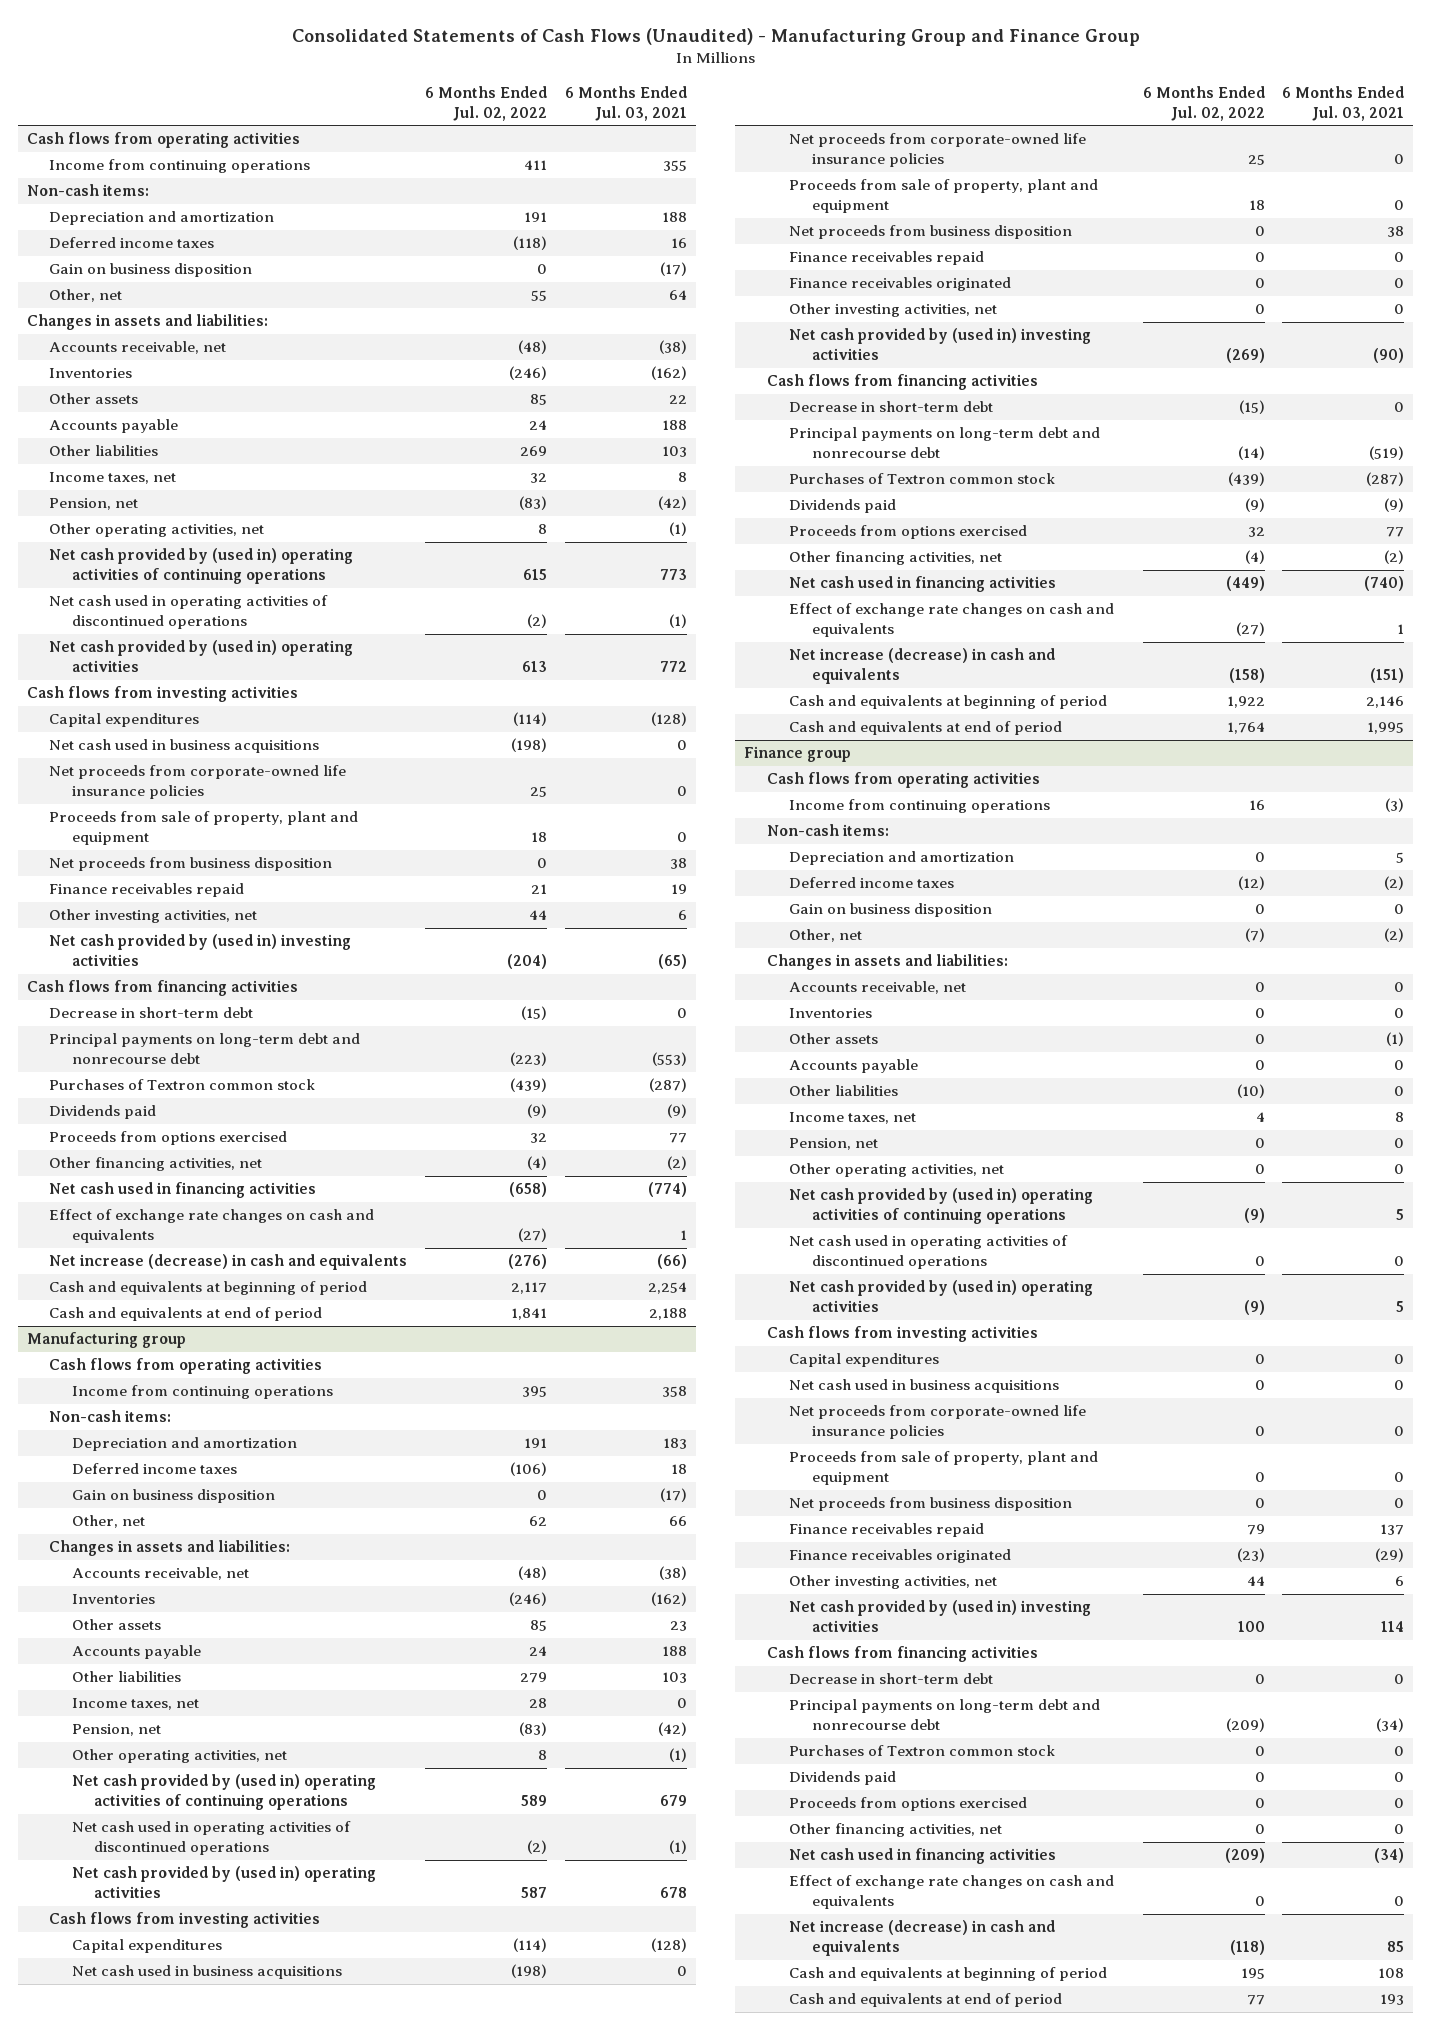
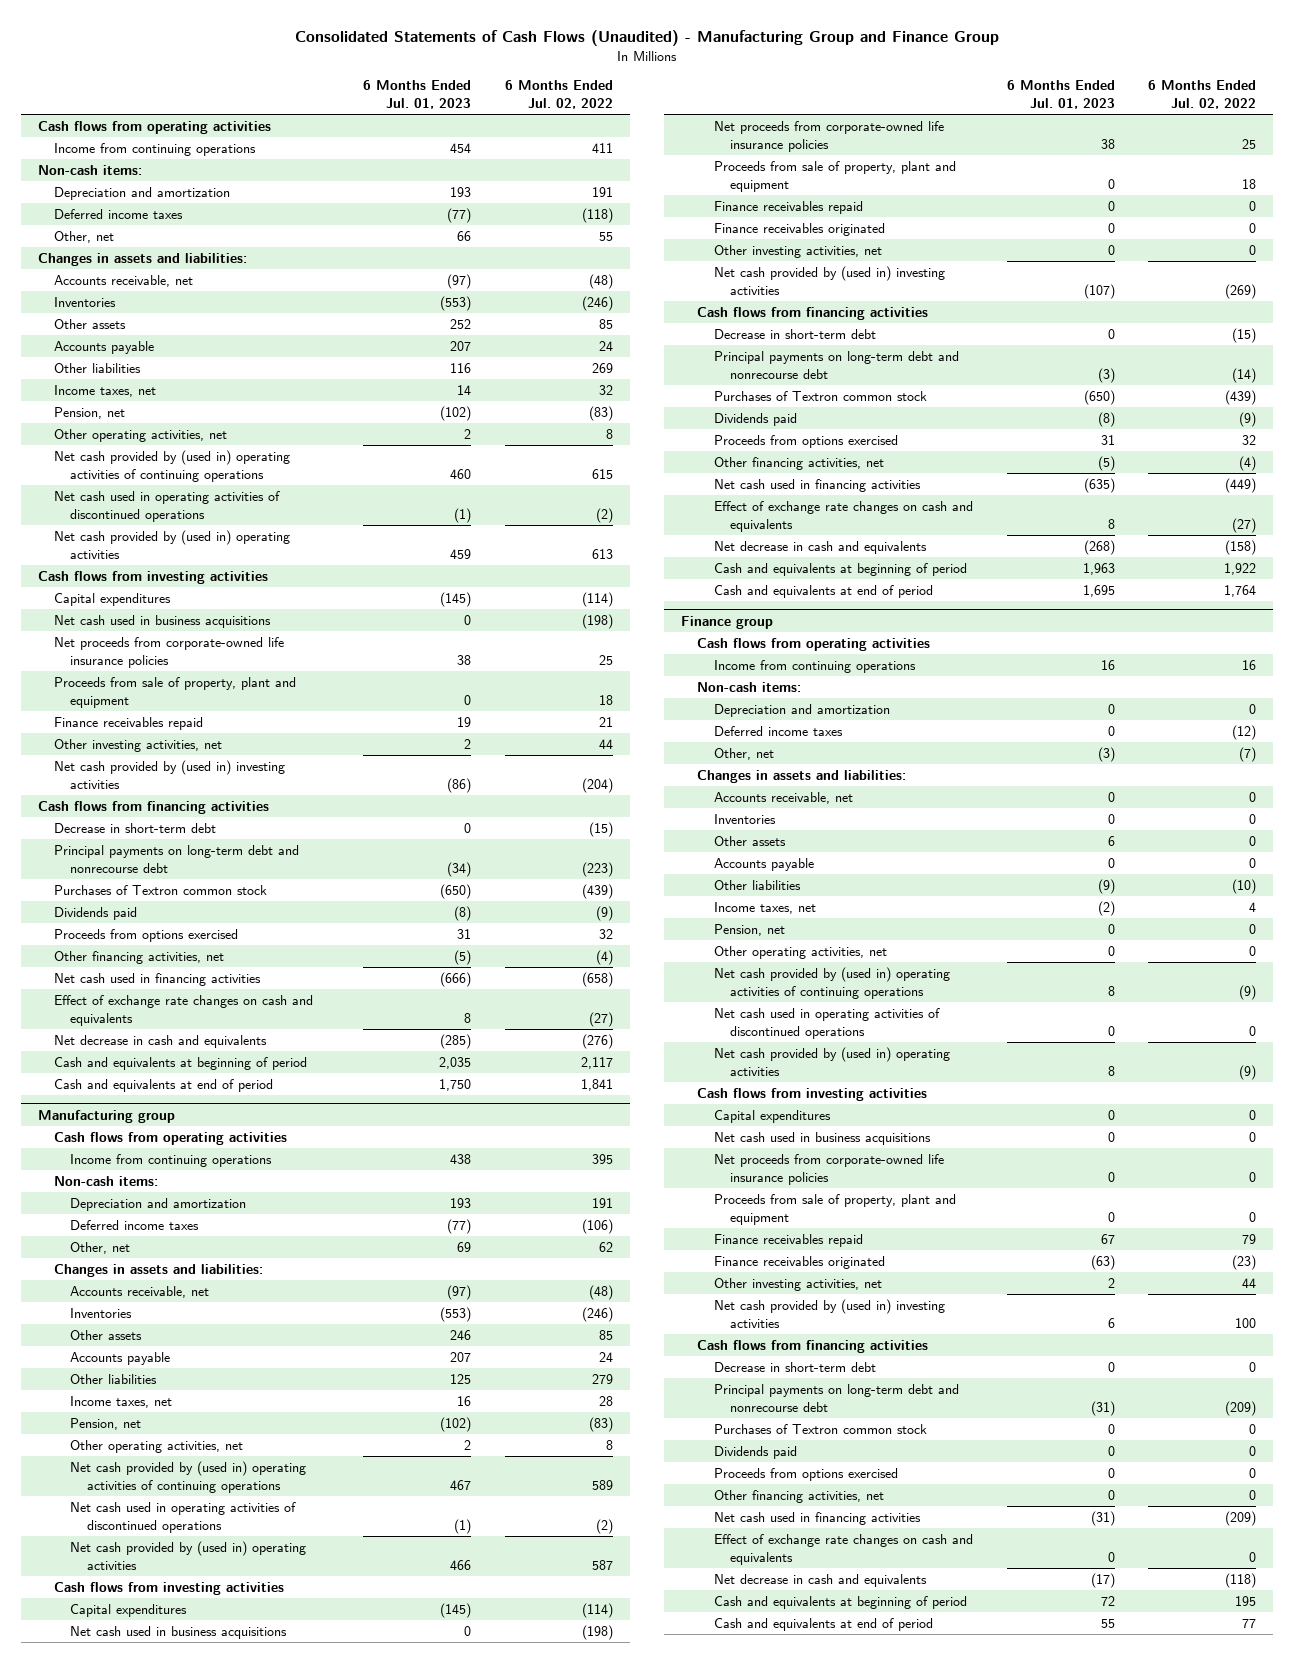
[565,85,688,121] 6 Months Ended Jul. 03, 2021 -> none
none -> [363,80,472,109] 6 Months Ended Jul. 01, 2023
[49,263,253,278] Gain on business disposition -> none
[49,857,333,872] Net proceeds from business disposition -> none
[49,1254,408,1271] Net increase (decrease) in cash and equivalents -> [54,1034,268,1048] Net decrease in cash and equivalents
[71,1489,275,1504] Gain on business disposition -> none
[789,225,1073,240] Net proceeds from business disposition -> none
[789,648,1056,685] Net increase (decrease) in cash and equivalents -> [713,540,927,554] Net decrease in cash and equivalents
[789,903,993,918] Gain on business disposition -> none
[789,1497,1073,1512] Net proceeds from business disposition -> none
[789,1920,1056,1957] Net increase (decrease) in cash and equivalents -> [713,1573,927,1587] Net decrease in cash and equivalents

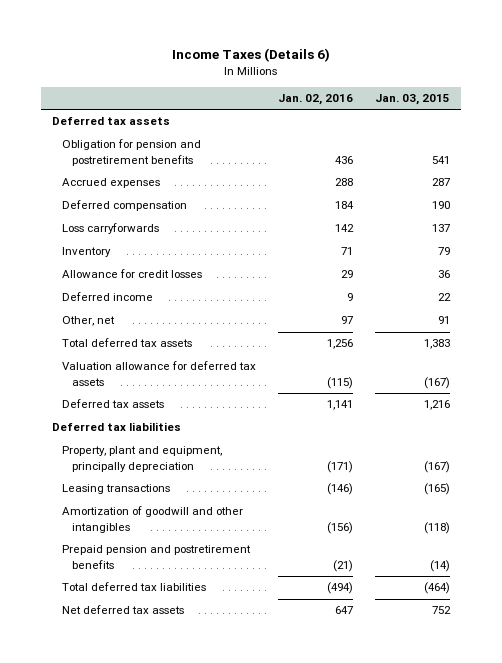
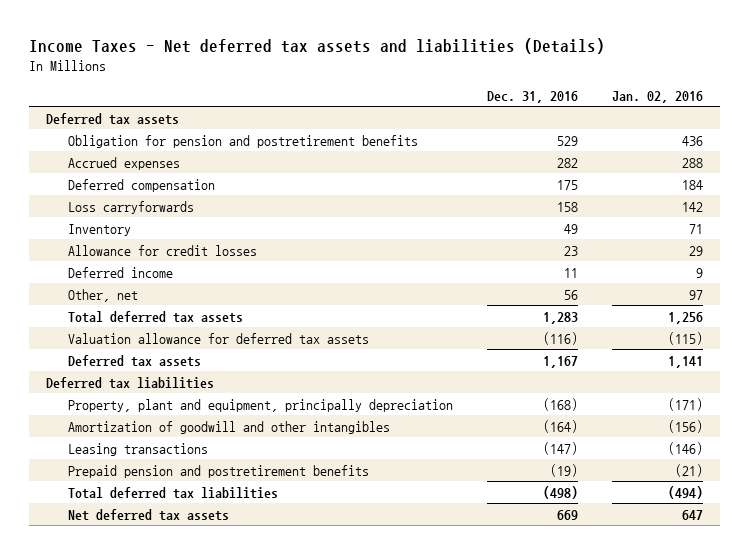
[172,48,331,63] Income Taxes (Details 6) -> [28,37,605,54] Income Taxes - Net deferred tax assets and liabilities (Details)
[375,94,451,106] Jan. 03, 2015 -> none
none -> [486,90,578,103] Dec. 31, 2016
[62,484,171,495] Leasing transactions -> [67,442,208,456] Leasing transactions

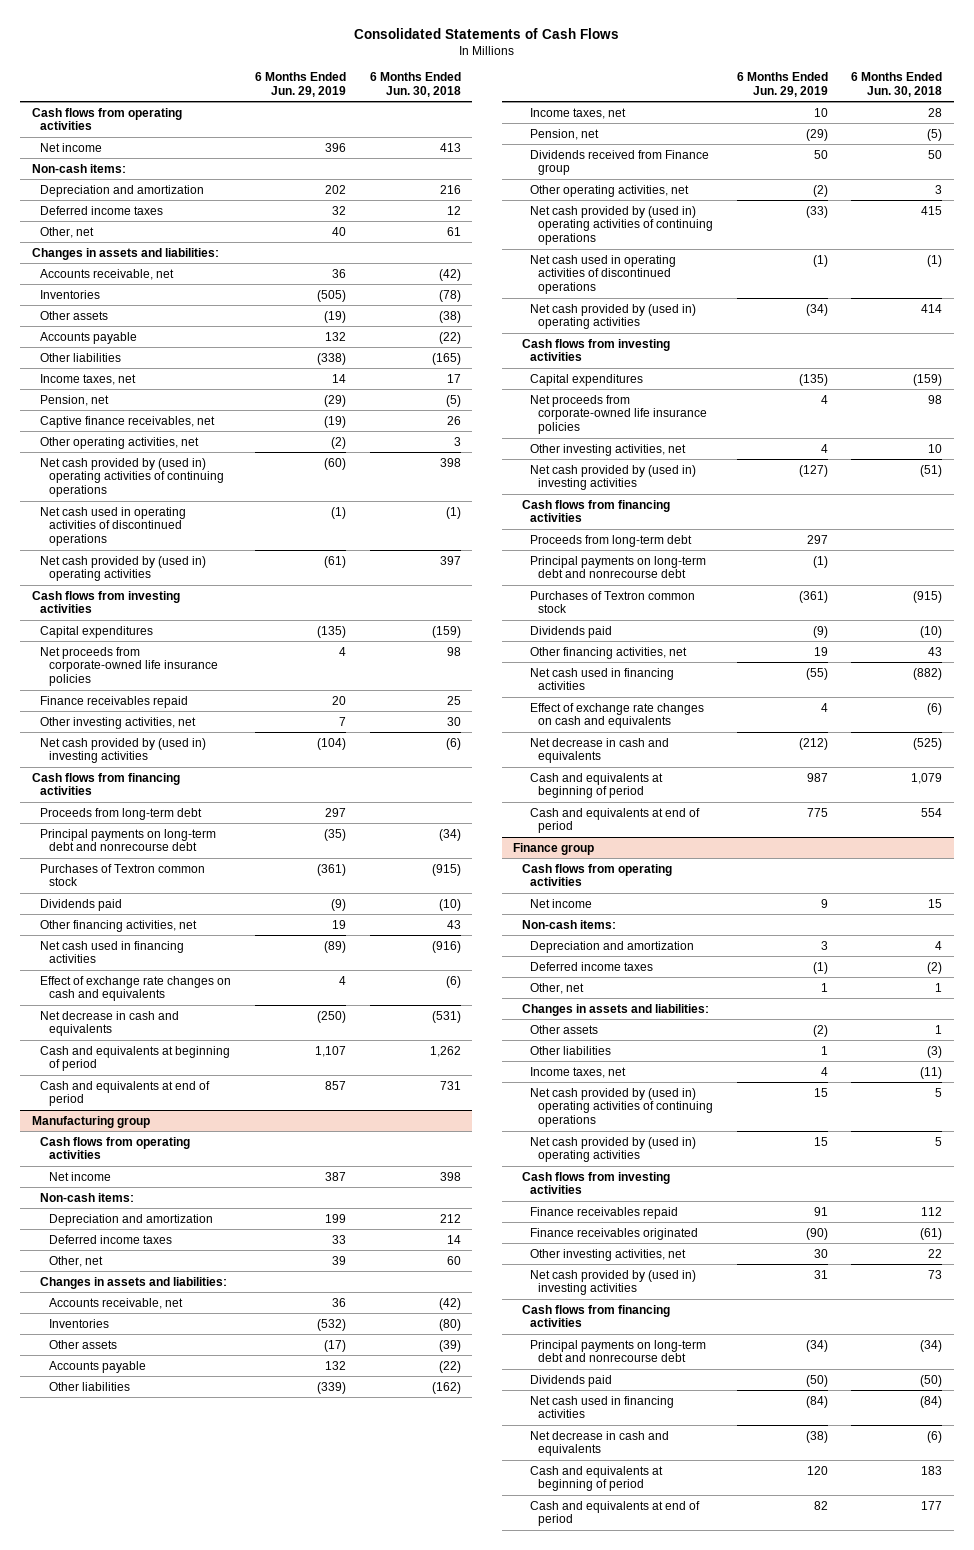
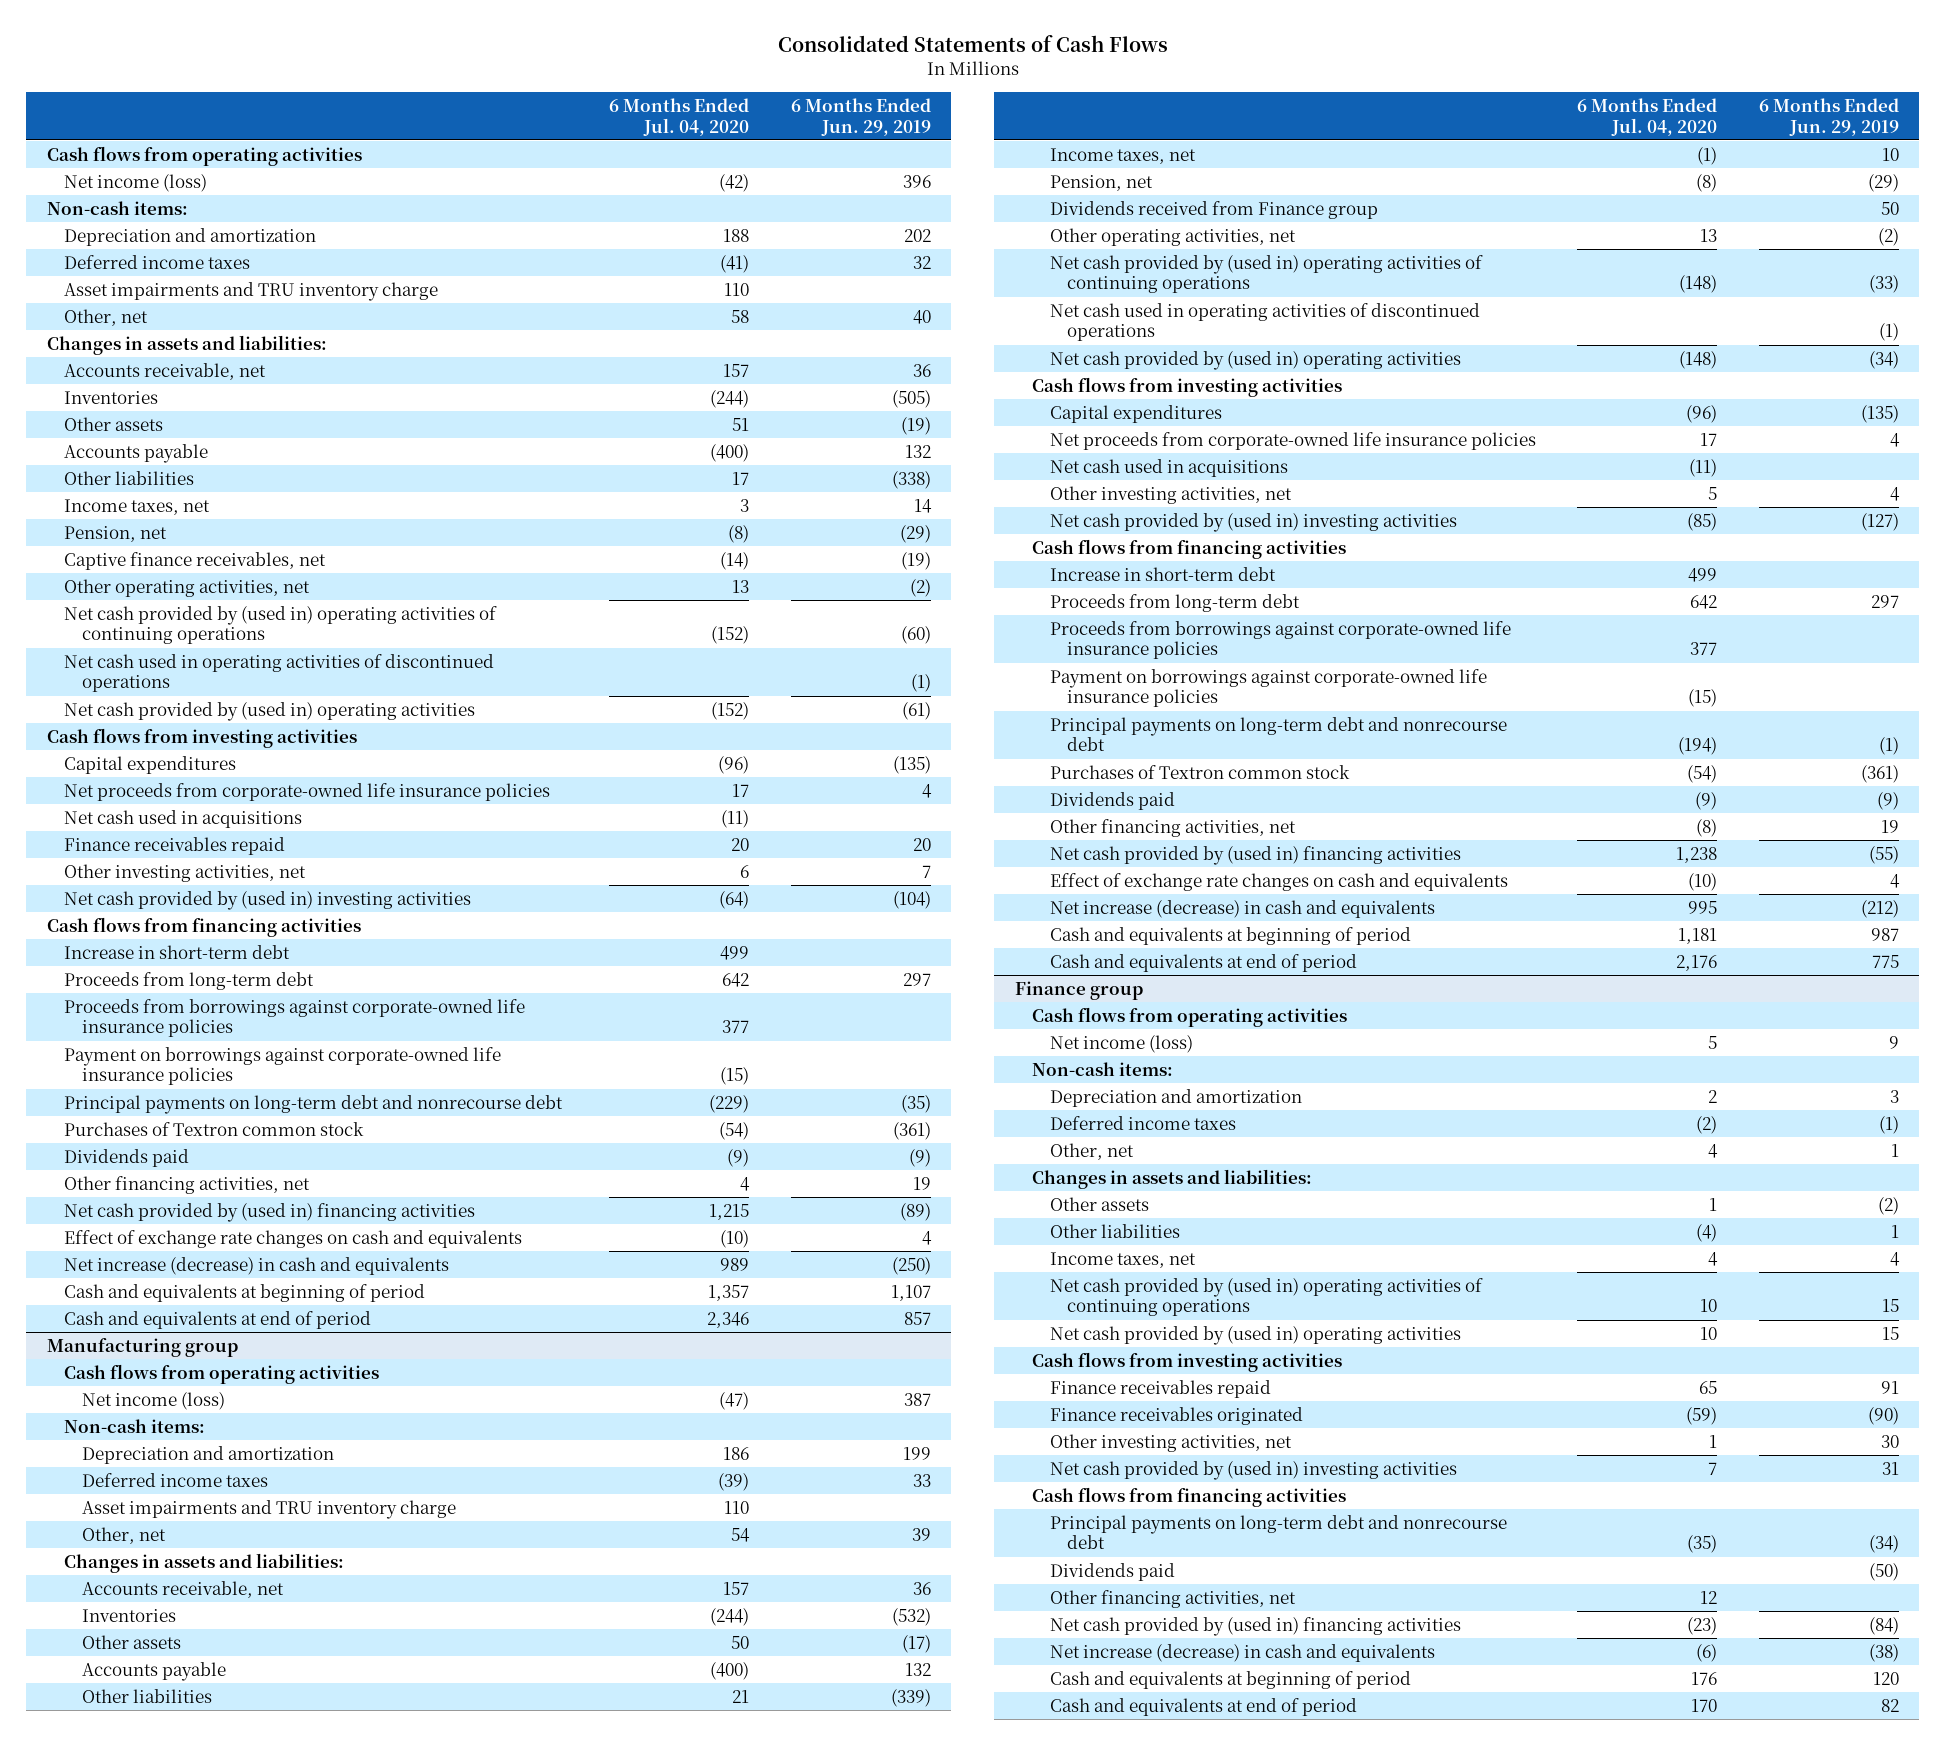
[369,71,461,97] 6 Months Ended Jun. 30, 2018 -> none
none -> [609,97,750,136] 6 Months Ended Jul. 04, 2020
[40,142,103,152] Net income -> [64,173,208,192] Net income (loss)
none -> [64,281,439,301] Asset impairments and TRU inventory charge
none -> [64,809,303,828] Net cash used in acquisitions
none -> [64,944,291,959] Increase in short-term debt
none -> [64,998,526,1038] Proceeds from borrowings against corporate-owned life insurance policies
none -> [64,1046,502,1086] Payment on borrowings against corporate-owned life insurance policies
[40,940,185,964] Net cash used in financing activities -> [64,1202,476,1222] Net cash provided by (used in) financing activities
[40,1010,180,1037] Net decrease in cash and equivalents -> [64,1256,450,1275] Net increase (decrease) in cash and equivalents
[48,1171,111,1181] Net income -> [81,1391,225,1410] Net income (loss)
none -> [81,1499,456,1519] Asset impairments and TRU inventory charge
none -> [1049,458,1288,477] Net cash used in acquisitions
none -> [1049,566,1276,581] Increase in short-term debt
none -> [1049,620,1511,660] Proceeds from borrowings against corporate-owned life insurance policies
none -> [1049,668,1487,708] Payment on borrowings against corporate-owned life insurance policies
[530,667,675,691] Net cash used in financing activities -> [1049,845,1461,865] Net cash provided by (used in) financing activities
[530,737,670,764] Net decrease in cash and equivalents -> [1049,899,1435,918] Net increase (decrease) in cash and equivalents
[530,898,593,908] Net income -> [1049,1034,1193,1053] Net income (loss)
none -> [1049,1589,1296,1608] Other financing activities, net
[530,1395,675,1419] Net cash used in financing activities -> [1049,1616,1461,1636] Net cash provided by (used in) financing activities
[530,1430,670,1457] Net decrease in cash and equivalents -> [1049,1643,1435,1662] Net increase (decrease) in cash and equivalents

